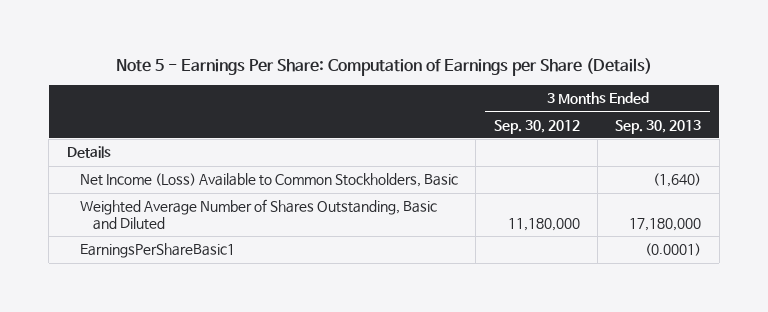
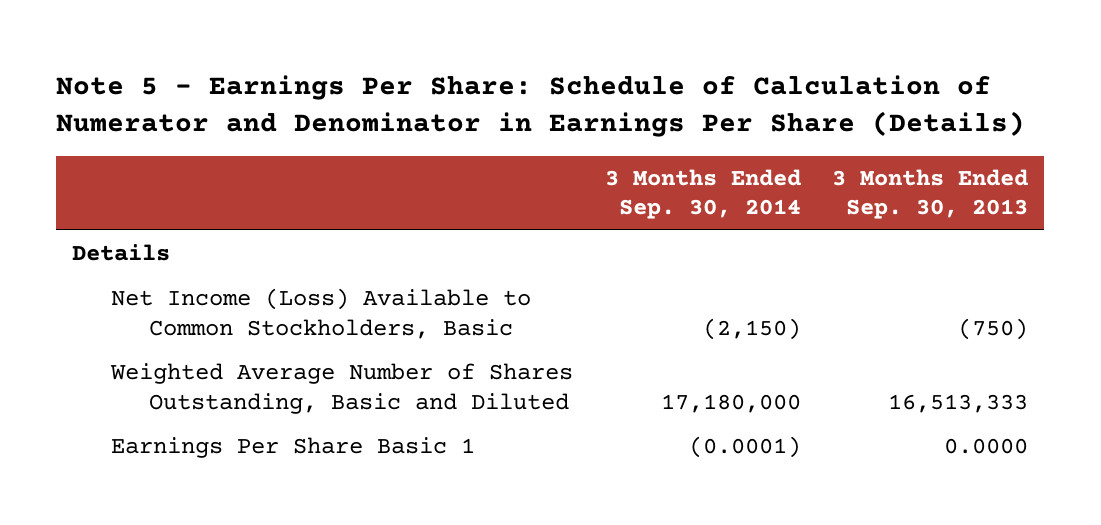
[116,57,653,76] Note 5 - Earnings Per Share: Computation of Earnings per Share (Details) -> [56,74,1026,138] Note 5 - Earnings Per Share: Schedule of Calculation of Numerator and Denominator in Earnings Per Share (Details)
[493,119,580,134] Sep. 30, 2012 -> none
none -> [604,168,801,220] 3 Months Ended Sep. 30, 2014
[79,243,235,259] EarningsPerShareBasic1 -> none
[653,173,702,188] (1,640) -> [958,317,1029,340] (750)
[629,217,702,231] 17,180,000 -> [888,393,1029,413] 16,513,333
none -> [110,437,475,459] Earnings Per Share Basic 1

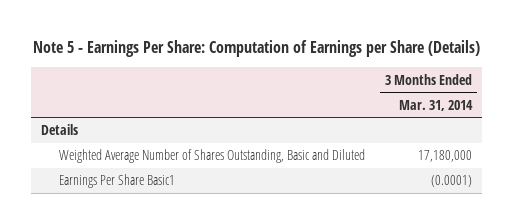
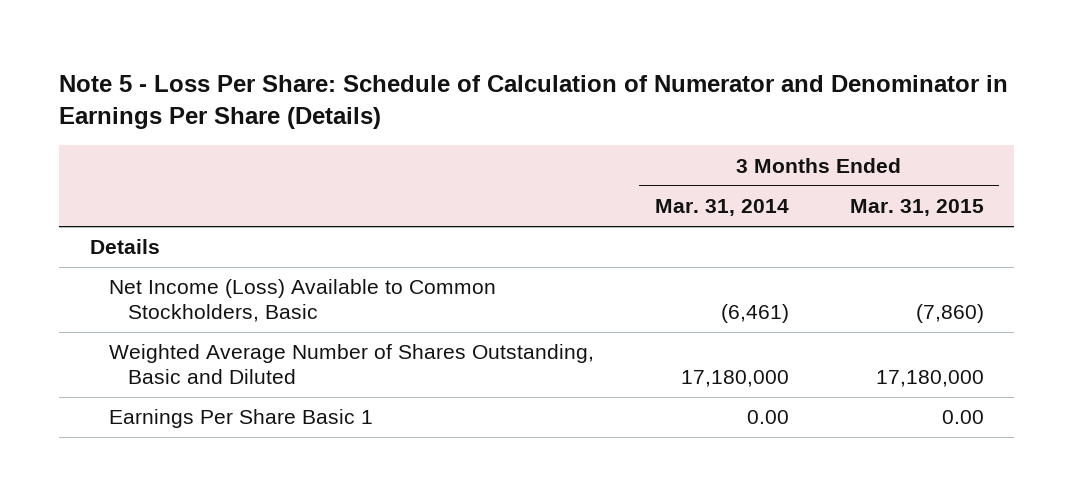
[32,40,480,58] Note 5 - Earnings Per Share: Computation of Earnings per Share (Details) -> [59,74,1009,130] Note 5 - Loss Per Share: Schedule of Calculation of Numerator and Denominator in Earnings Per Share (Details)
none -> [849,199,984,217] Mar. 31, 2015
none -> [108,279,496,323] Net Income (Loss) Available to Common Stockholders, Basic
[59,174,176,189] Earnings Per Share Basic1 -> [108,409,373,429] Earnings Per Share Basic 1
[431,175,473,188] (0.0001) -> [746,410,789,425] 0.00

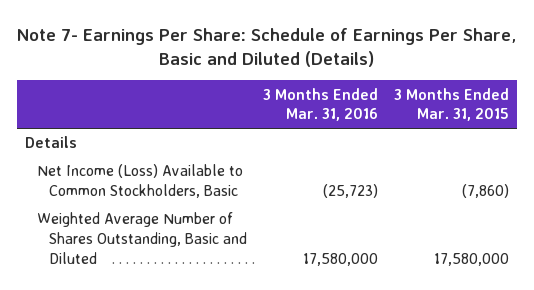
[59,74,1009,130] Note 5 - Loss Per Share: Schedule of Calculation of Numerator and Denominator in Earnings Per Share (Details) -> [16,27,516,67] Note 7- Earnings Per Share: Schedule of Earnings Per Share, Basic and Diluted (Details)
[654,199,789,217] Mar. 31, 2014 -> none
none -> [263,87,379,122] 3 Months Ended Mar. 31, 2016
[108,409,373,429] Earnings Per Share Basic 1 -> none
[875,370,984,388] 17,180,000 -> [434,252,510,266] 17,580,000

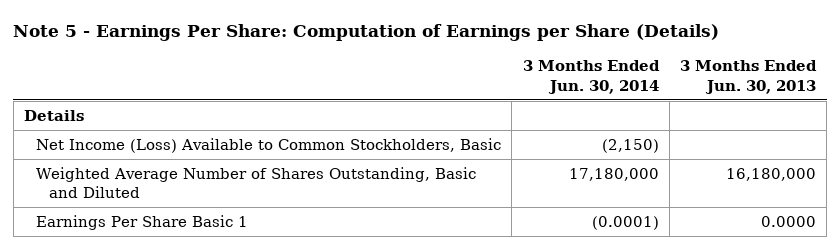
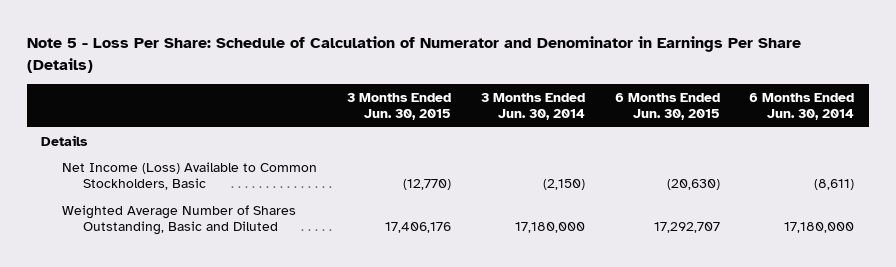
[13,23,720,41] Note 5 - Earnings Per Share: Computation of Earnings per Share (Details) -> [26,36,801,74] Note 5 - Loss Per Share: Schedule of Calculation of Numerator and Denominator in Earnings Per Share (Details)
[679,60,817,94] 3 Months Ended Jun. 30, 2013 -> none
none -> [346,93,451,121] 3 Months Ended Jun. 30, 2015
none -> [614,93,720,121] 6 Months Ended Jun. 30, 2015
none -> [749,93,855,121] 6 Months Ended Jun. 30, 2014
[36,214,249,230] Earnings Per Share Basic 1 -> none

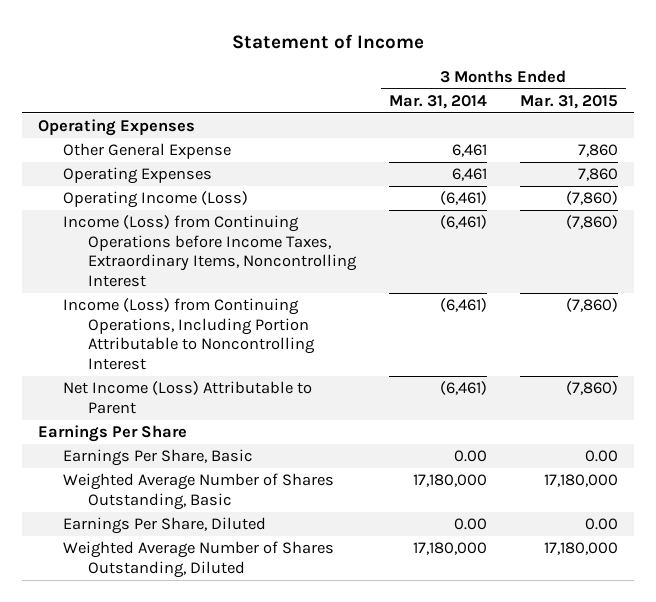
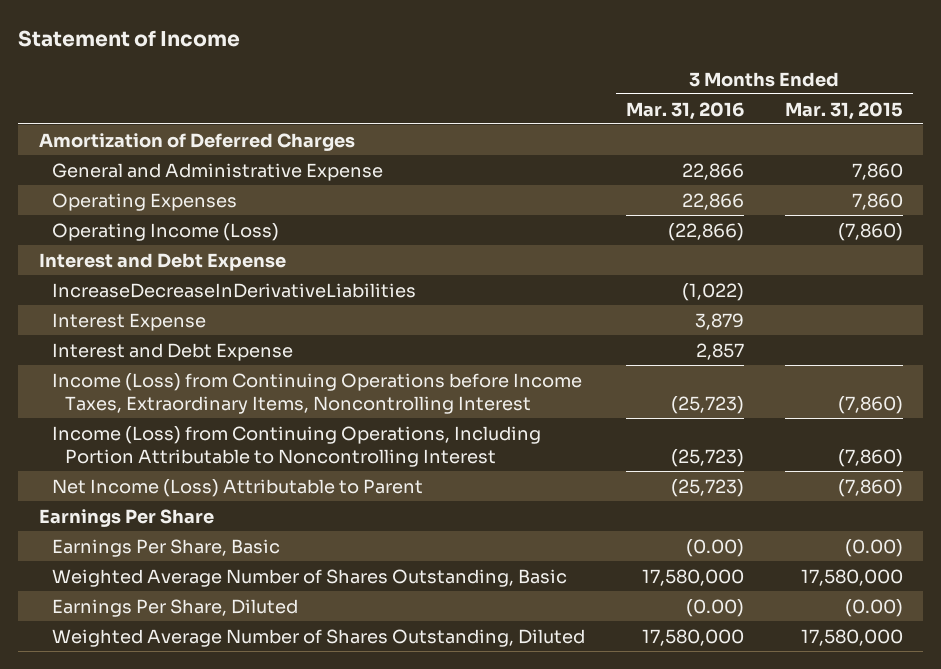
[388,94,487,109] Mar. 31, 2014 -> none
none -> [625,101,744,120] Mar. 31, 2016
[38,119,196,137] Operating Expenses -> none
none -> [38,132,355,151] Amortization of Deferred Charges
[63,143,232,160] Other General Expense -> [51,162,383,181] General and Administrative Expense
none -> [38,252,286,271] Interest and Debt Expense
none -> [51,282,416,298] IncreaseDecreaseInDerivativeLiabilities
none -> [51,312,206,331] Interest Expense
none -> [51,342,293,361] Interest and Debt Expense
[584,450,618,463] 0.00 -> [844,538,903,557] (0.00)
[543,474,618,488] 17,180,000 -> [800,568,903,586] 17,580,000
[584,518,618,531] 0.00 -> [844,598,903,617] (0.00)
[543,542,618,556] 17,180,000 -> [800,628,903,646] 17,580,000

